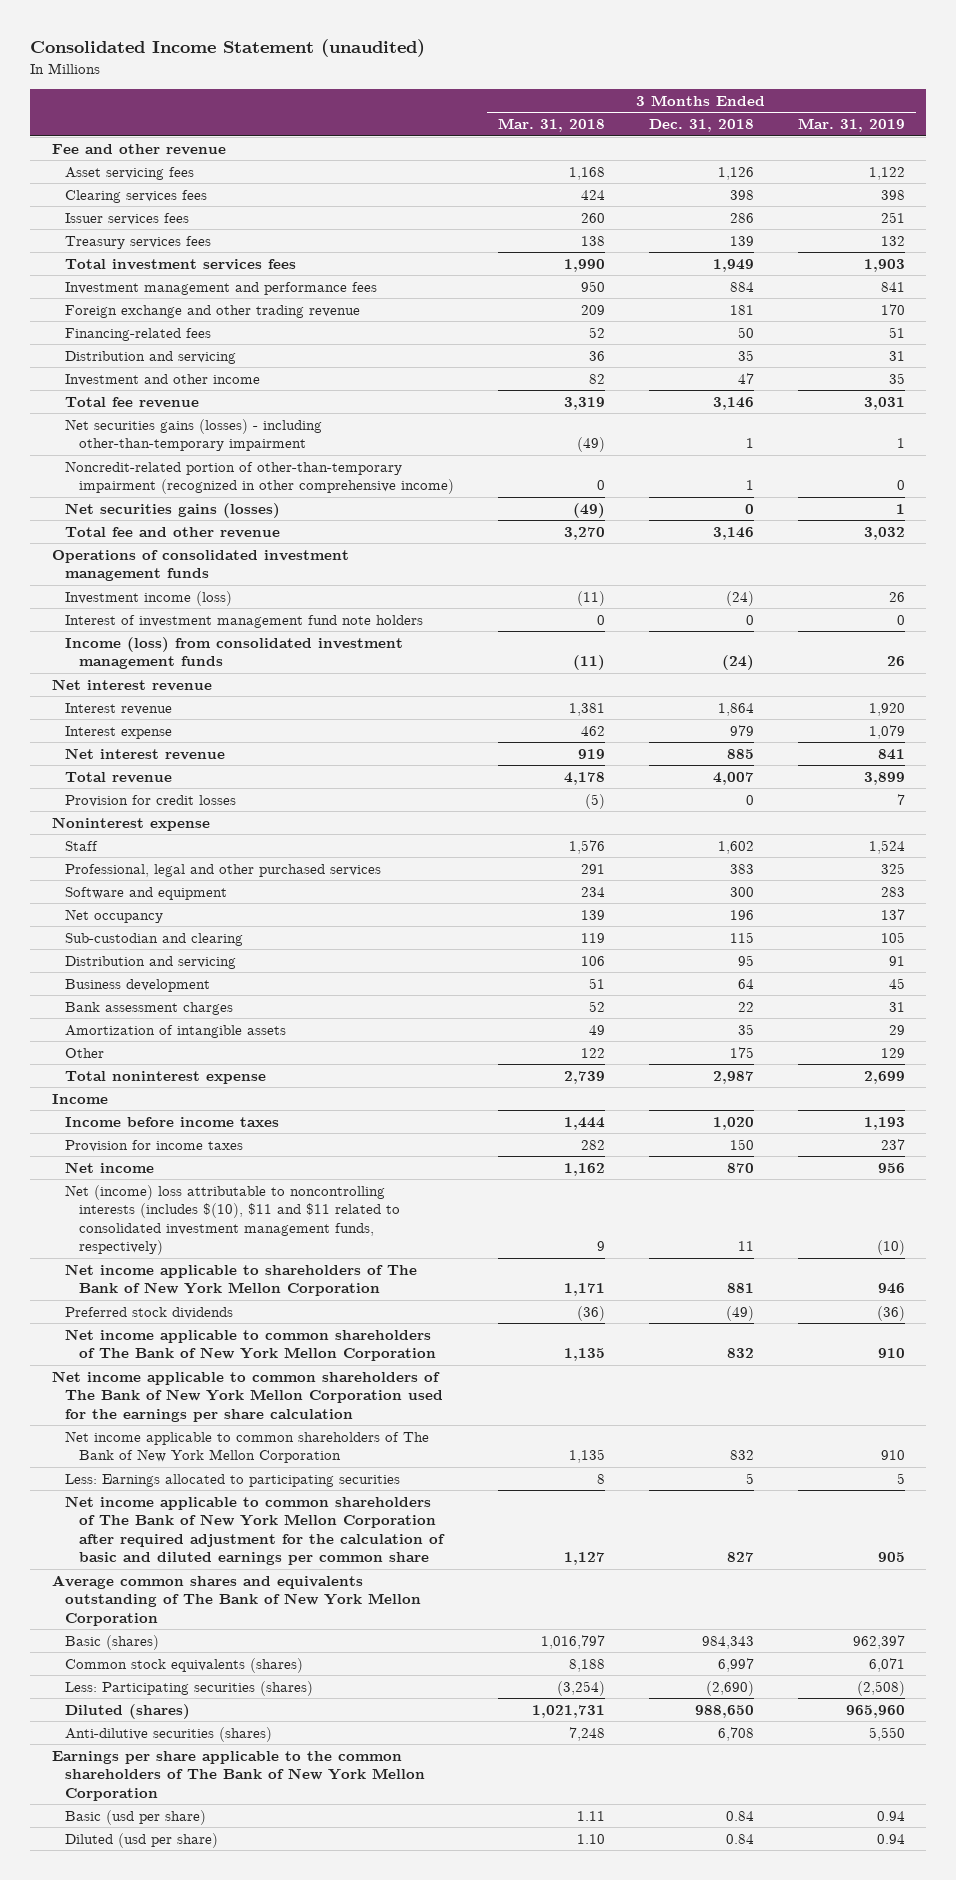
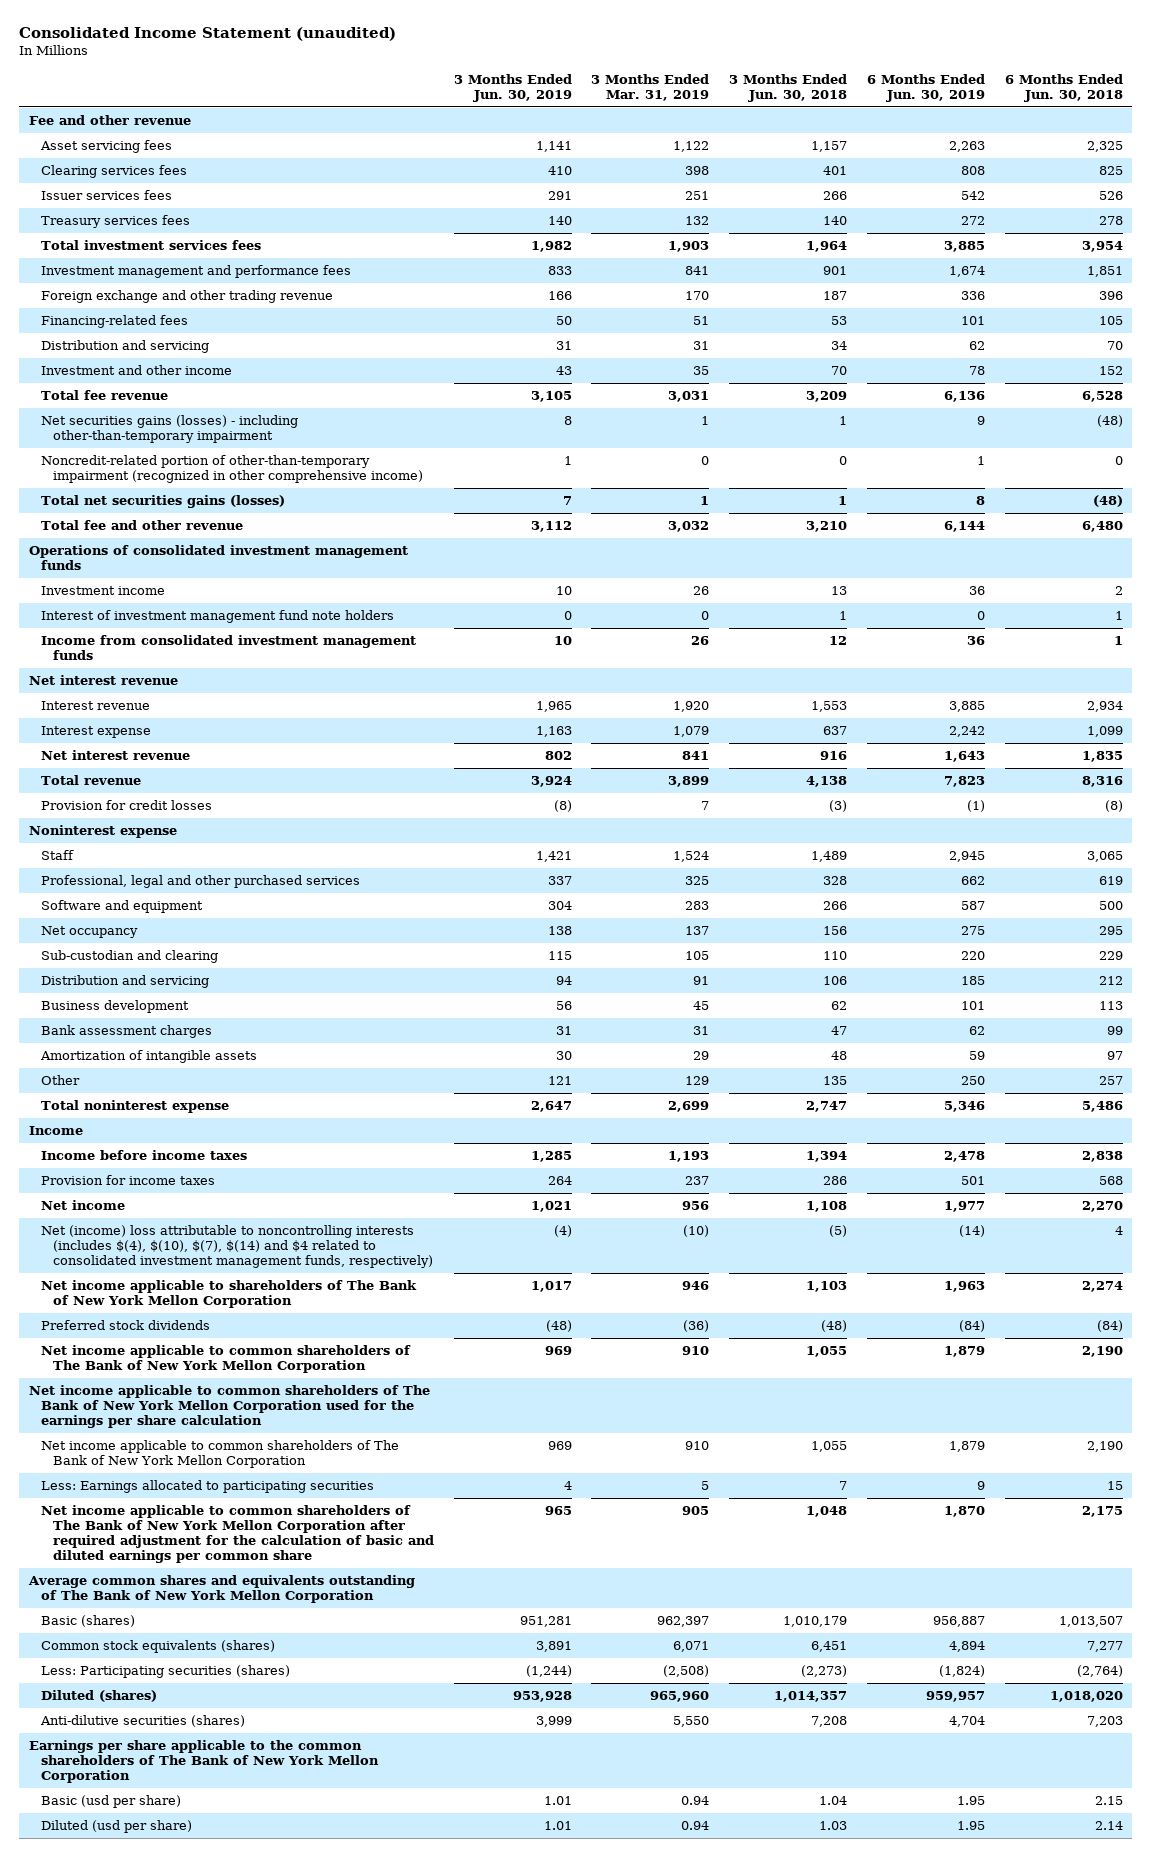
[498,118,606,133] Mar. 31, 2018 -> none
[648,119,754,133] Dec. 31, 2018 -> none
none -> [453,74,572,103] 3 Months Ended Jun. 30, 2019
none -> [729,74,848,103] 3 Months Ended Jun. 30, 2018
none -> [866,74,985,103] 6 Months Ended Jun. 30, 2019
none -> [1004,74,1123,103] 6 Months Ended Jun. 30, 2018
[65,502,281,518] Net securities gains (losses) -> [40,494,285,508] Total net securities gains (losses)
[65,590,233,606] Investment income (loss) -> [40,585,165,595] Investment income
[65,636,404,670] Income (loss) from consolidated investment management funds -> [40,634,416,660] Income from consolidated investment management funds
[65,1184,401,1256] Net (income) loss attributable to noncontrolling interests (includes $(10), $11 and $11 related to consolidated investment management funds, respectively) -> [40,1224,434,1268] Net (income) loss attributable to noncontrolling interests (includes $(4), $(10), $(7), $(14) and $4 related to consolidated investment management funds, respectively)

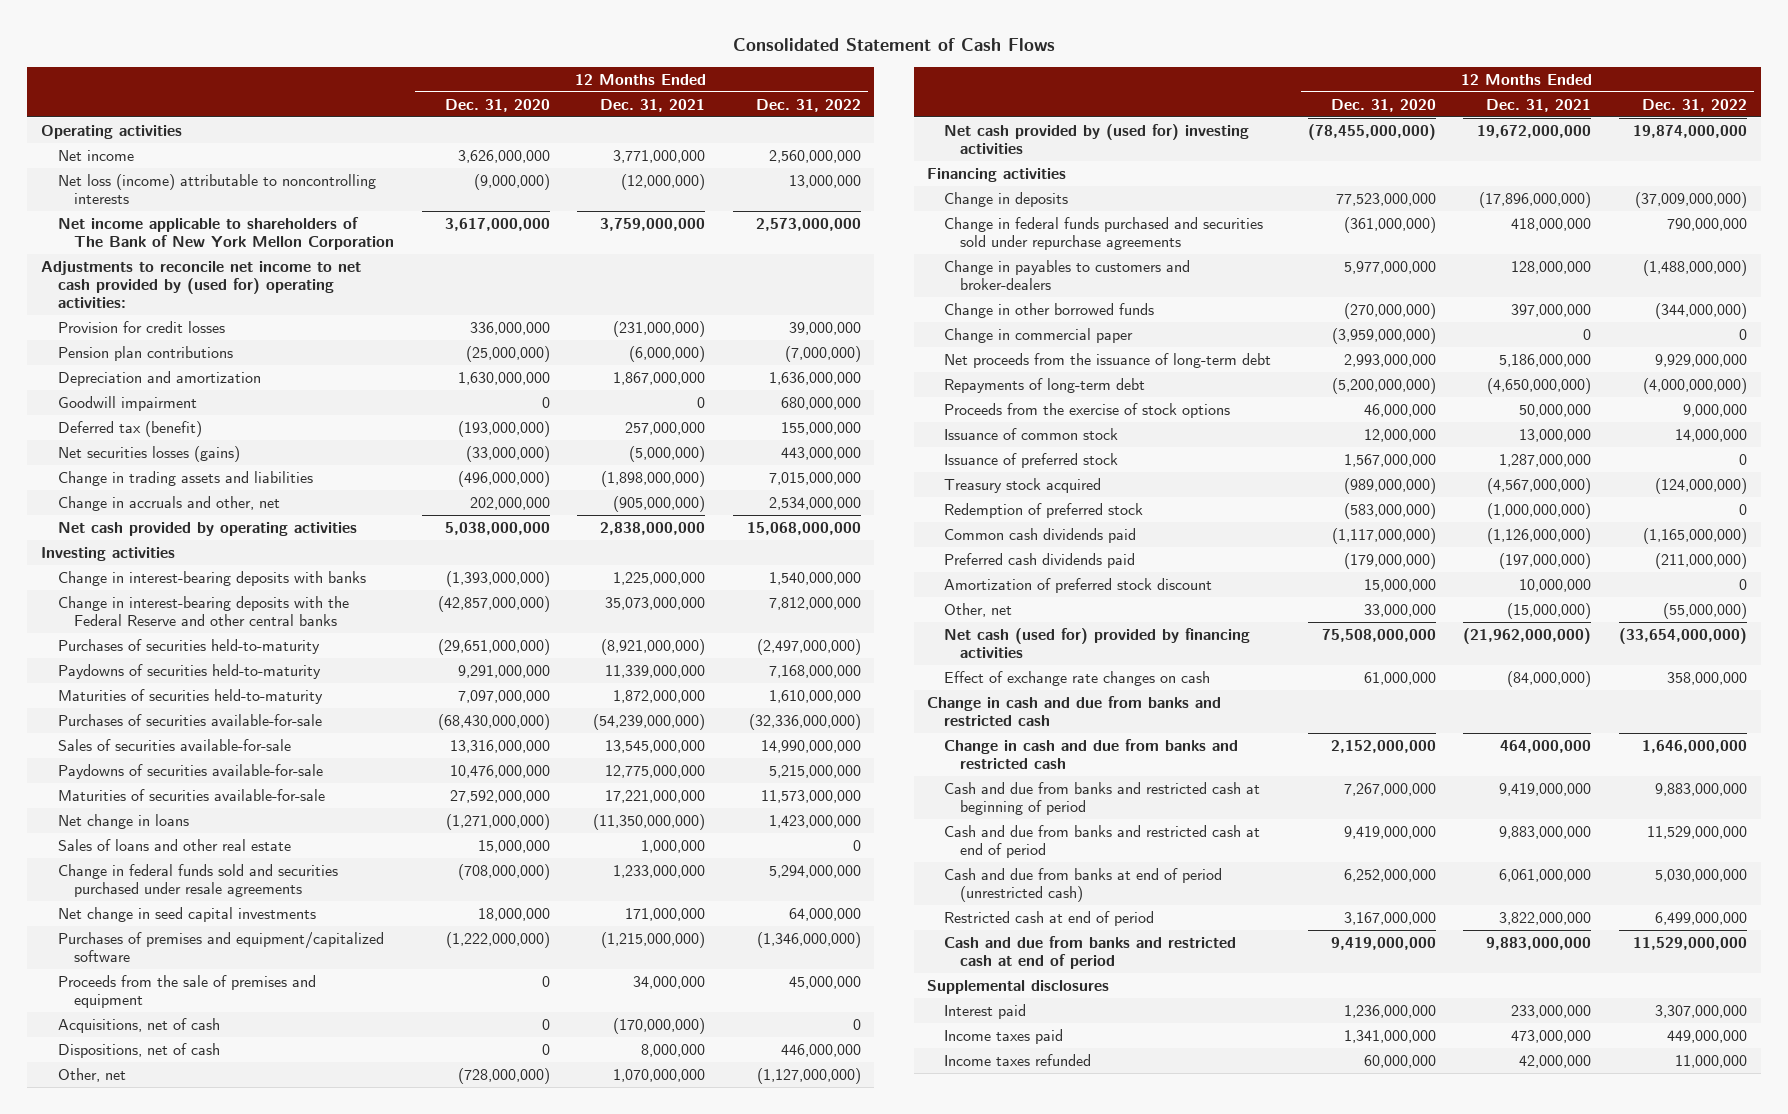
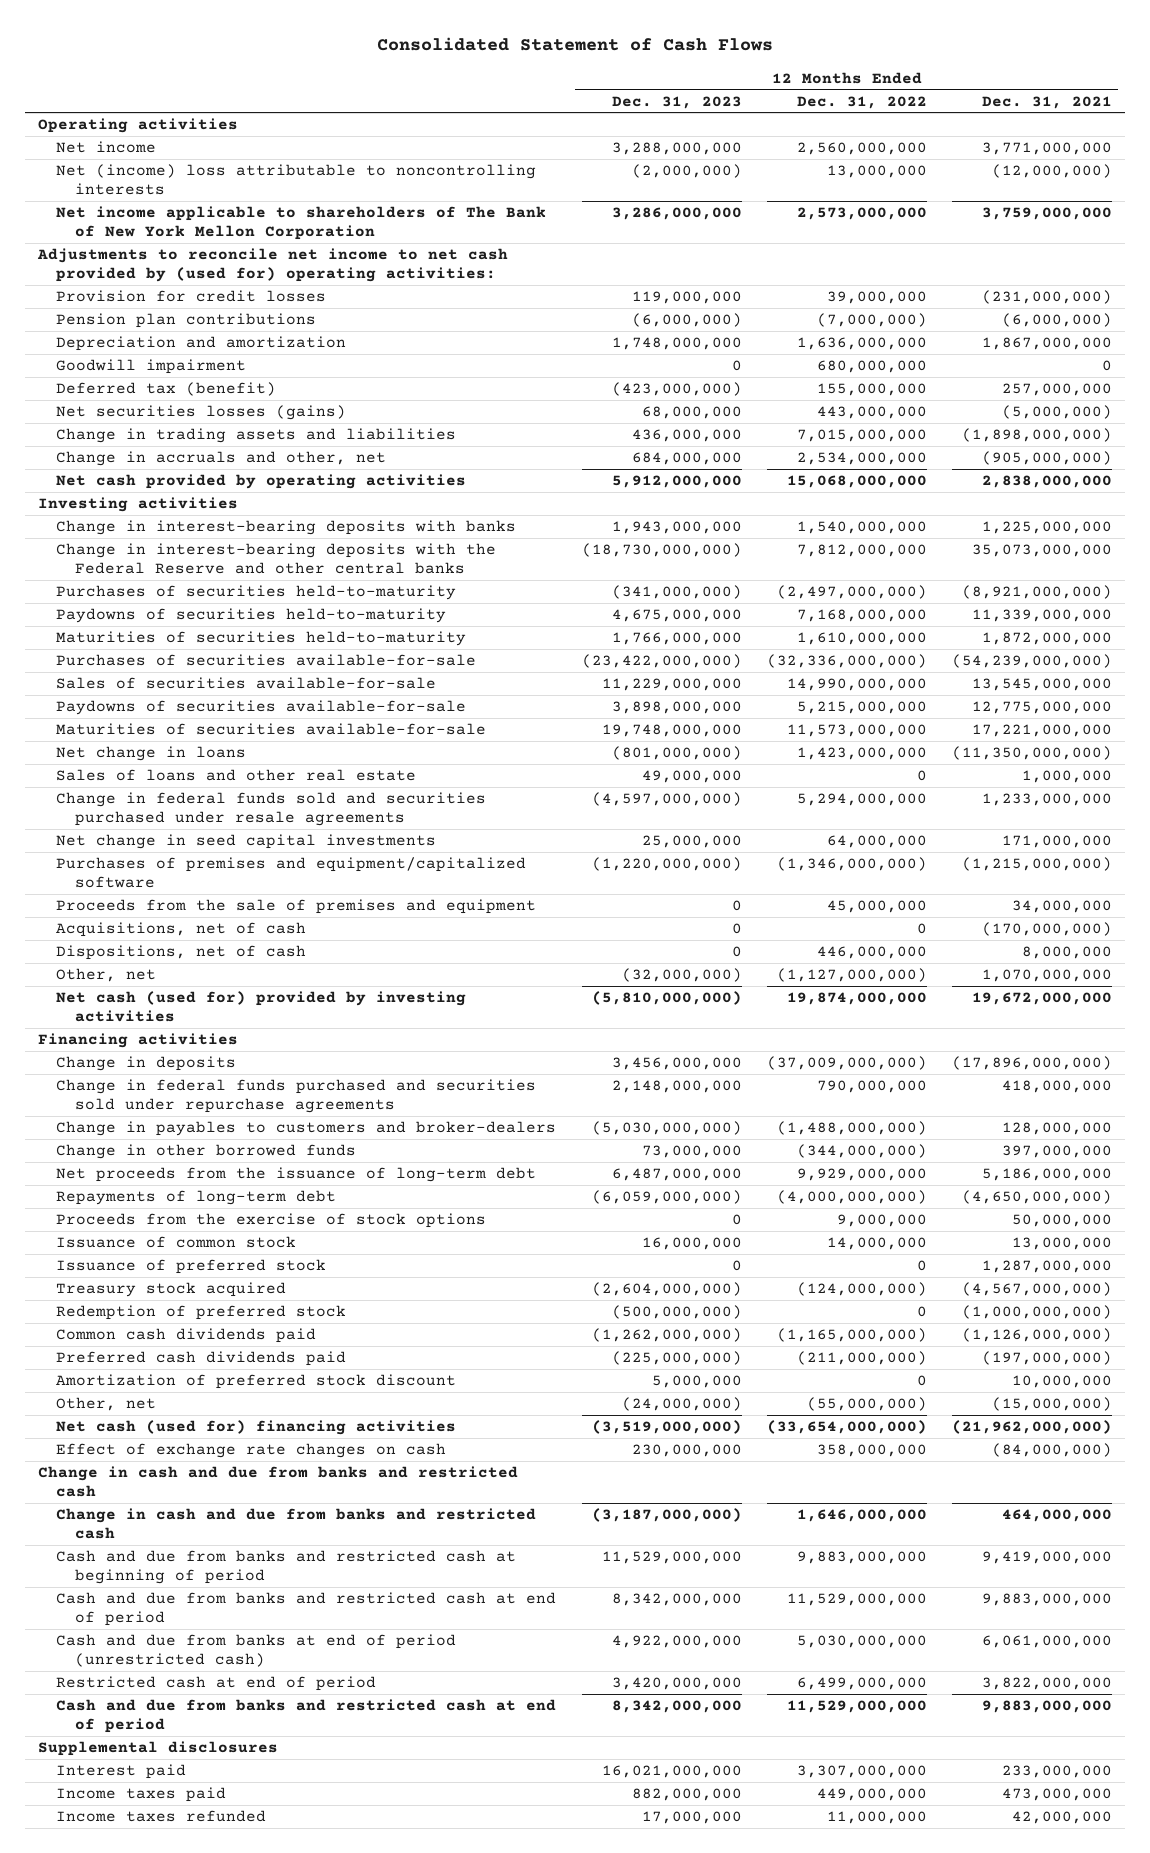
[444,98,550,112] Dec. 31, 2020 -> none
none -> [611,95,742,109] Dec. 31, 2023
[57,173,376,204] Net loss (income) attributable to noncontrolling interests -> [56,164,537,196] Net (income) loss attributable to noncontrolling interests
[943,123,1249,154] Net cash provided by (used for) investing activities -> [56,991,467,1023] Net cash (used for) provided by investing activities
[943,327,1133,343] Change in commercial paper -> none
[943,627,1250,658] Net cash (used for) provided by financing activities -> [56,1420,457,1436] Net cash (used for) financing activities

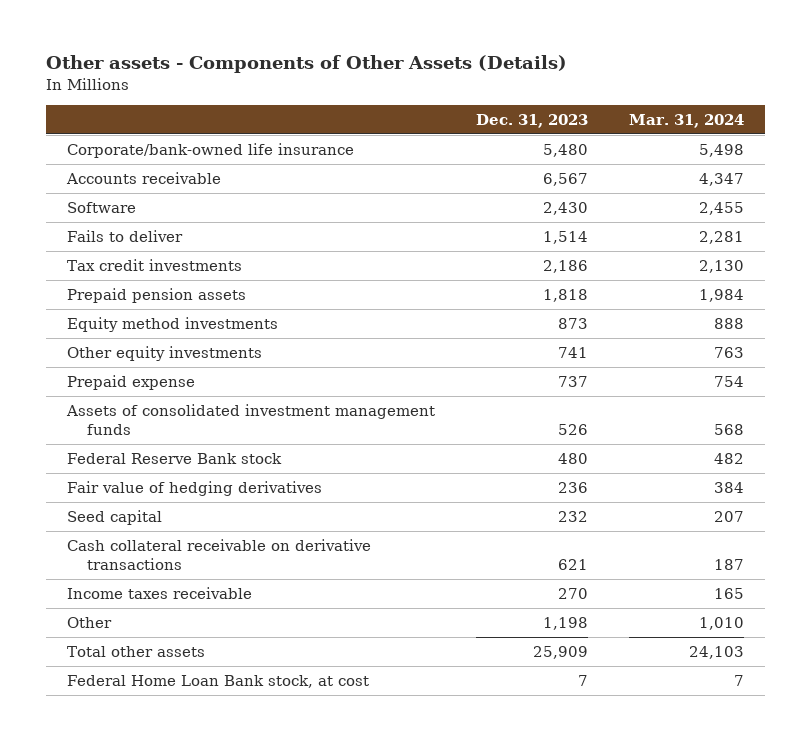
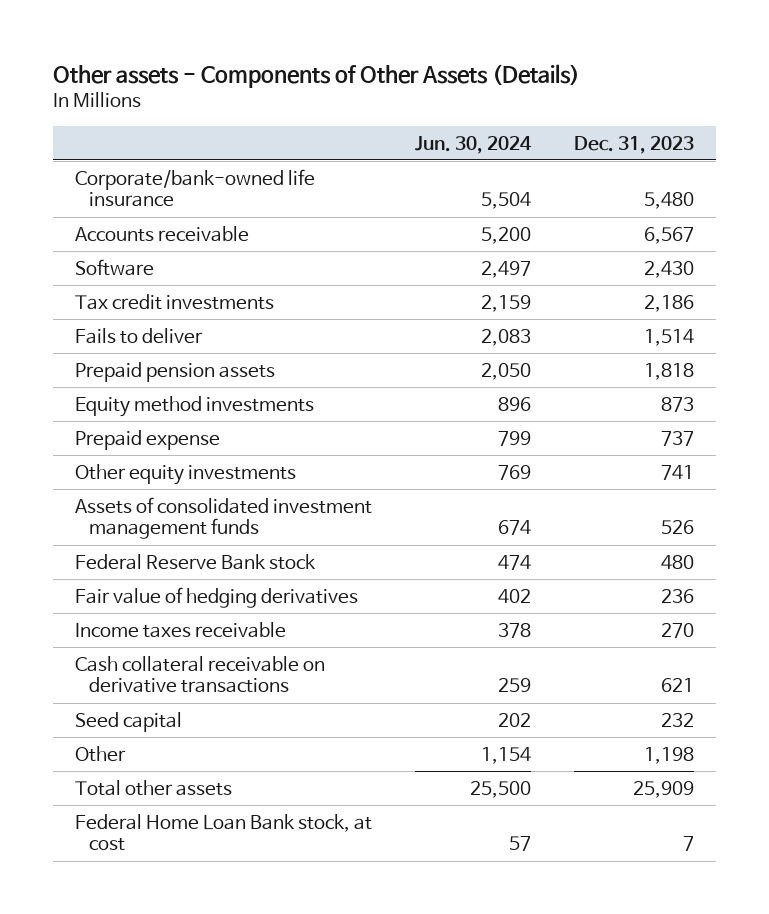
[628,113,744,128] Mar. 31, 2024 -> none
none -> [414,135,532,154] Jun. 30, 2024
[66,230,183,243] Fails to deliver -> [74,327,203,344] Fails to deliver
[66,346,262,362] Other equity investments -> [74,463,296,485] Other equity investments
[66,539,371,570] Cash collateral receivable on derivative transactions -> [74,655,325,694] Cash collateral receivable on derivative transactions
[66,510,162,526] Seed capital -> [74,711,182,732] Seed capital

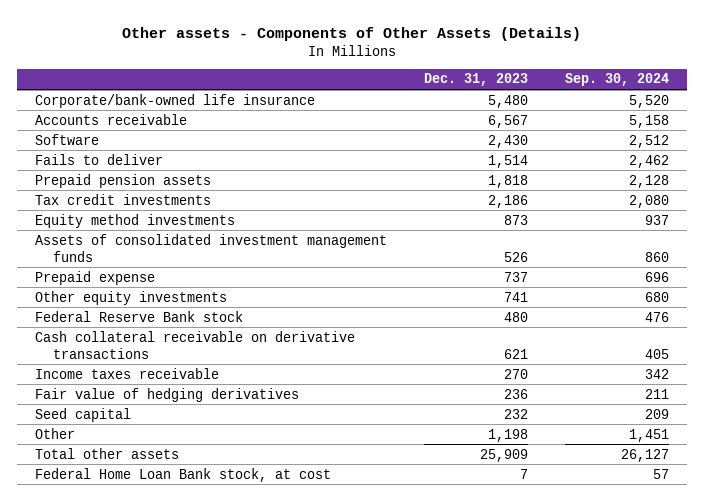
[414,135,532,154] Jun. 30, 2024 -> none
none -> [564,73,669,87] Sep. 30, 2024
[74,293,274,310] Tax credit investments -> [35,193,212,205] Tax credit investments
[74,496,372,540] Assets of consolidated investment management funds -> [35,233,388,262] Assets of consolidated investment management funds
[74,621,286,638] Income taxes receivable -> [35,367,220,379] Income taxes receivable
[74,586,358,608] Fair value of hedging derivatives -> [35,387,300,402] Fair value of hedging derivatives

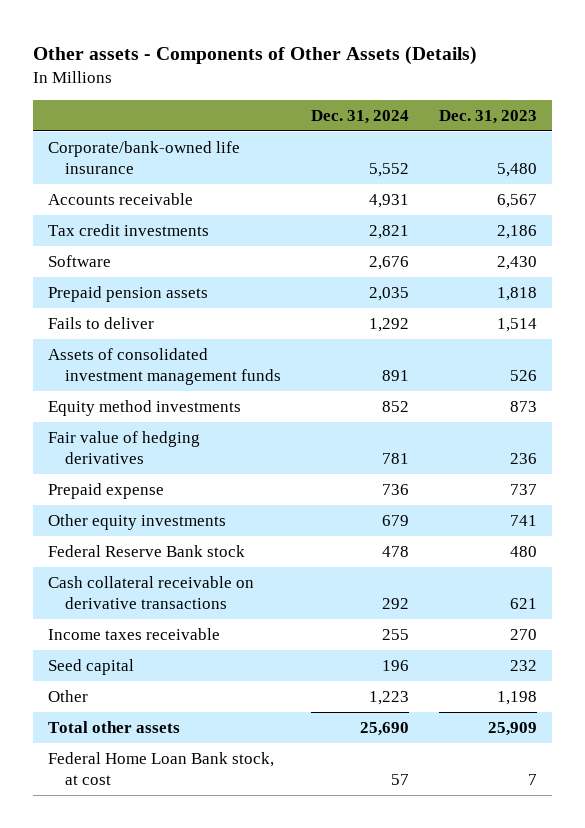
[564,73,669,87] Sep. 30, 2024 -> none
none -> [311,110,410,125] Dec. 31, 2024
[35,193,212,205] Tax credit investments -> [48,223,210,236] Tax credit investments
[35,153,164,165] Fails to deliver -> [48,316,155,329] Fails to deliver
[35,213,236,228] Equity method investments -> [48,399,242,416] Equity method investments
[35,387,300,402] Fair value of hedging derivatives -> [48,430,201,465] Fair value of hedging derivatives

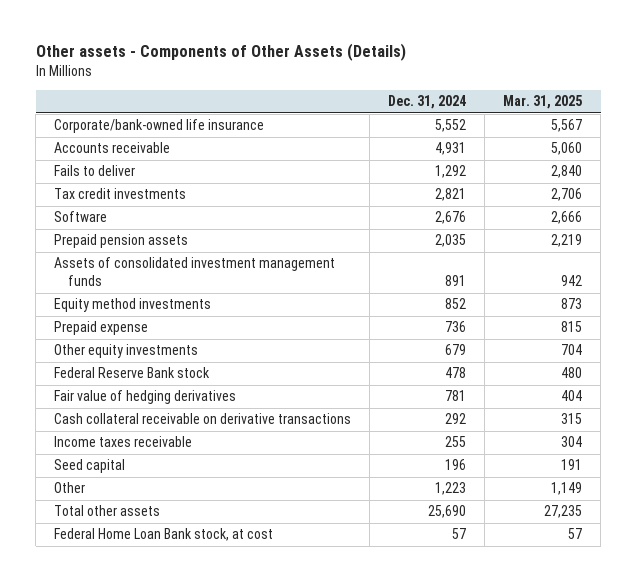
[438,110,537,125] Dec. 31, 2023 -> none
none -> [503,95,583,110] Mar. 31, 2025
[48,316,155,329] Fails to deliver -> [54,165,136,177] Fails to deliver
[48,430,201,465] Fair value of hedging derivatives -> [54,390,237,405] Fair value of hedging derivatives

